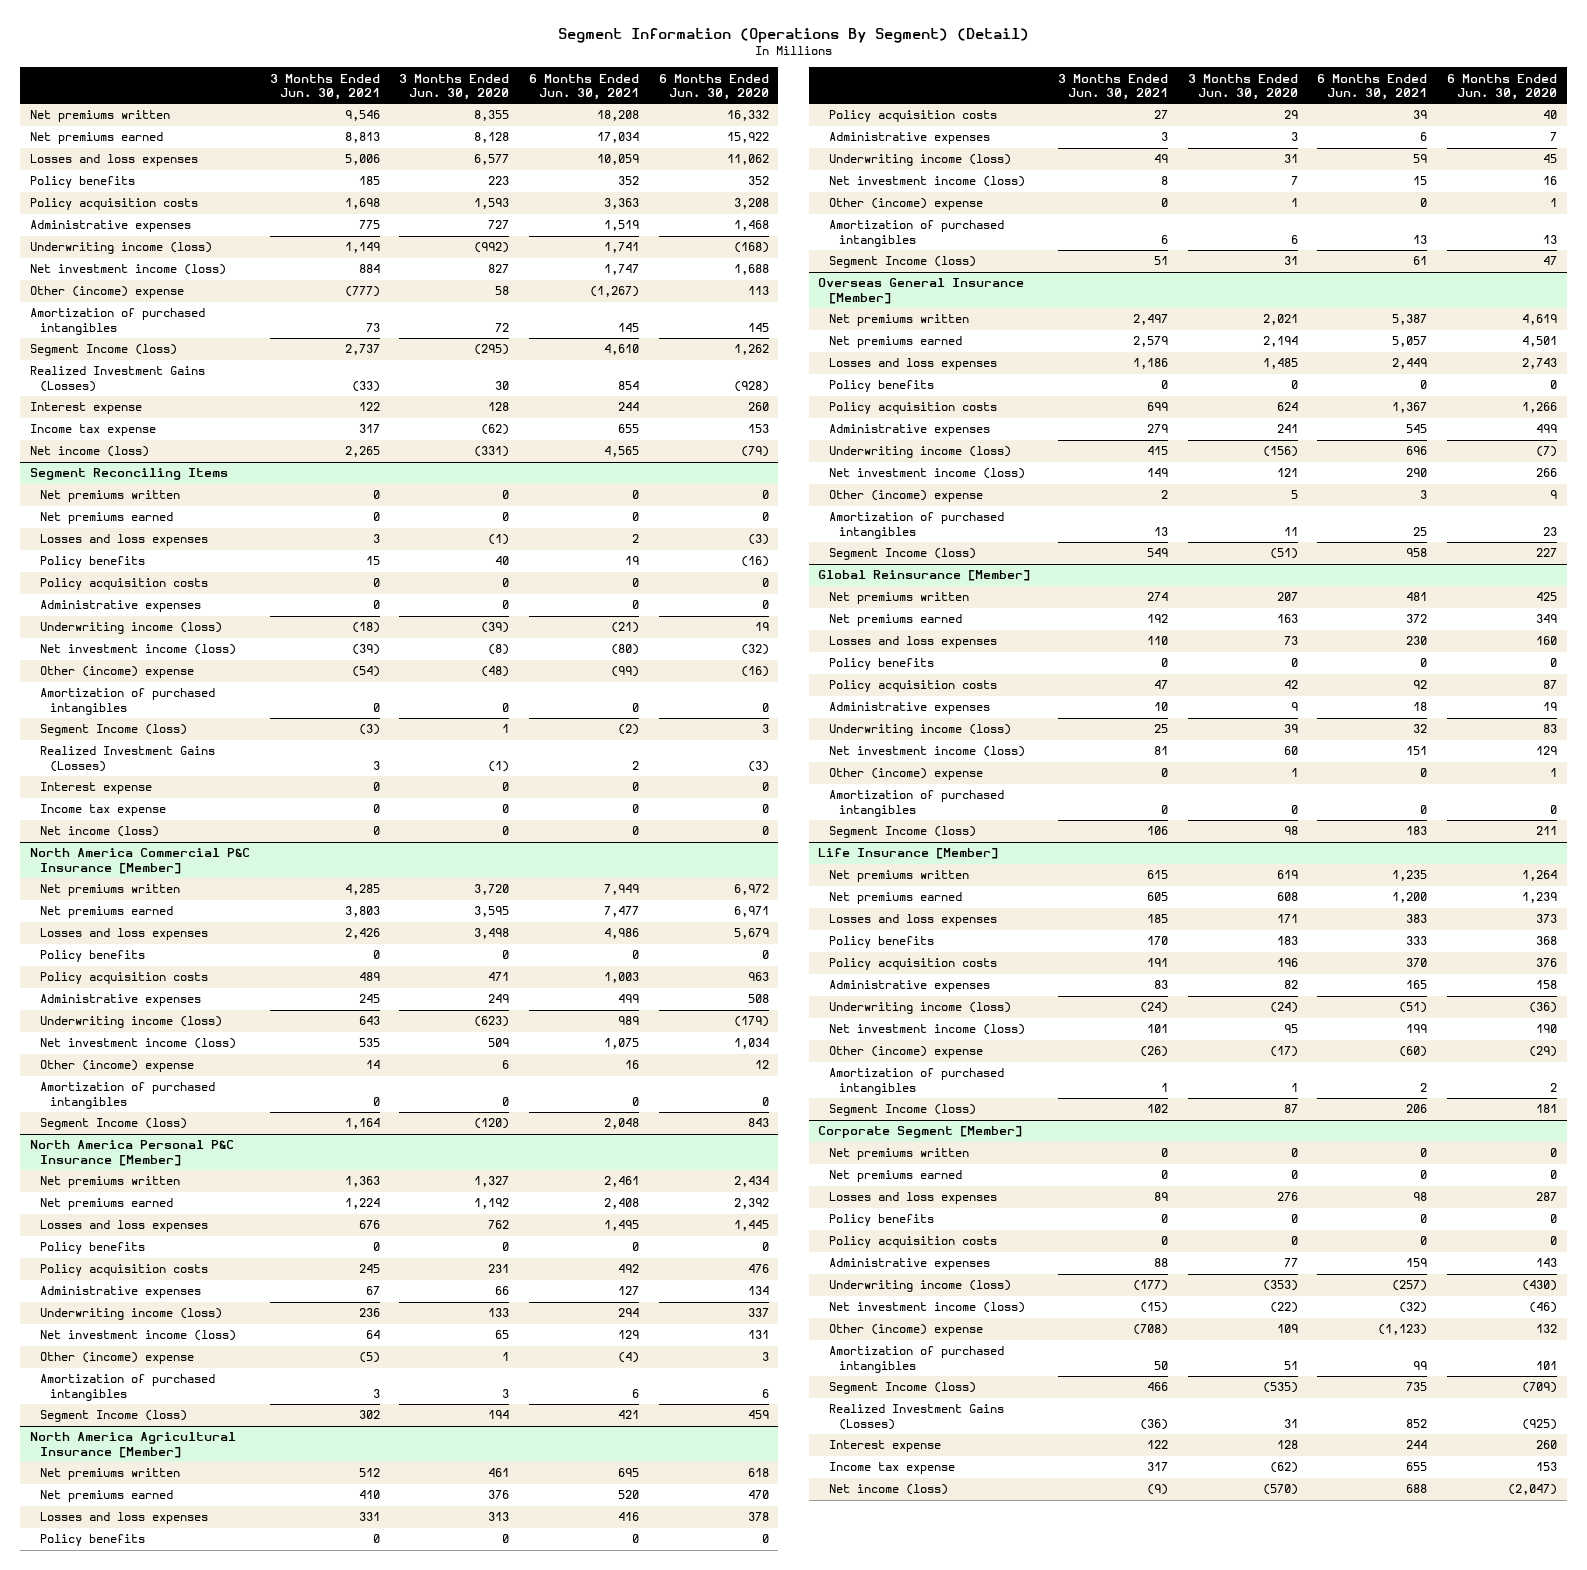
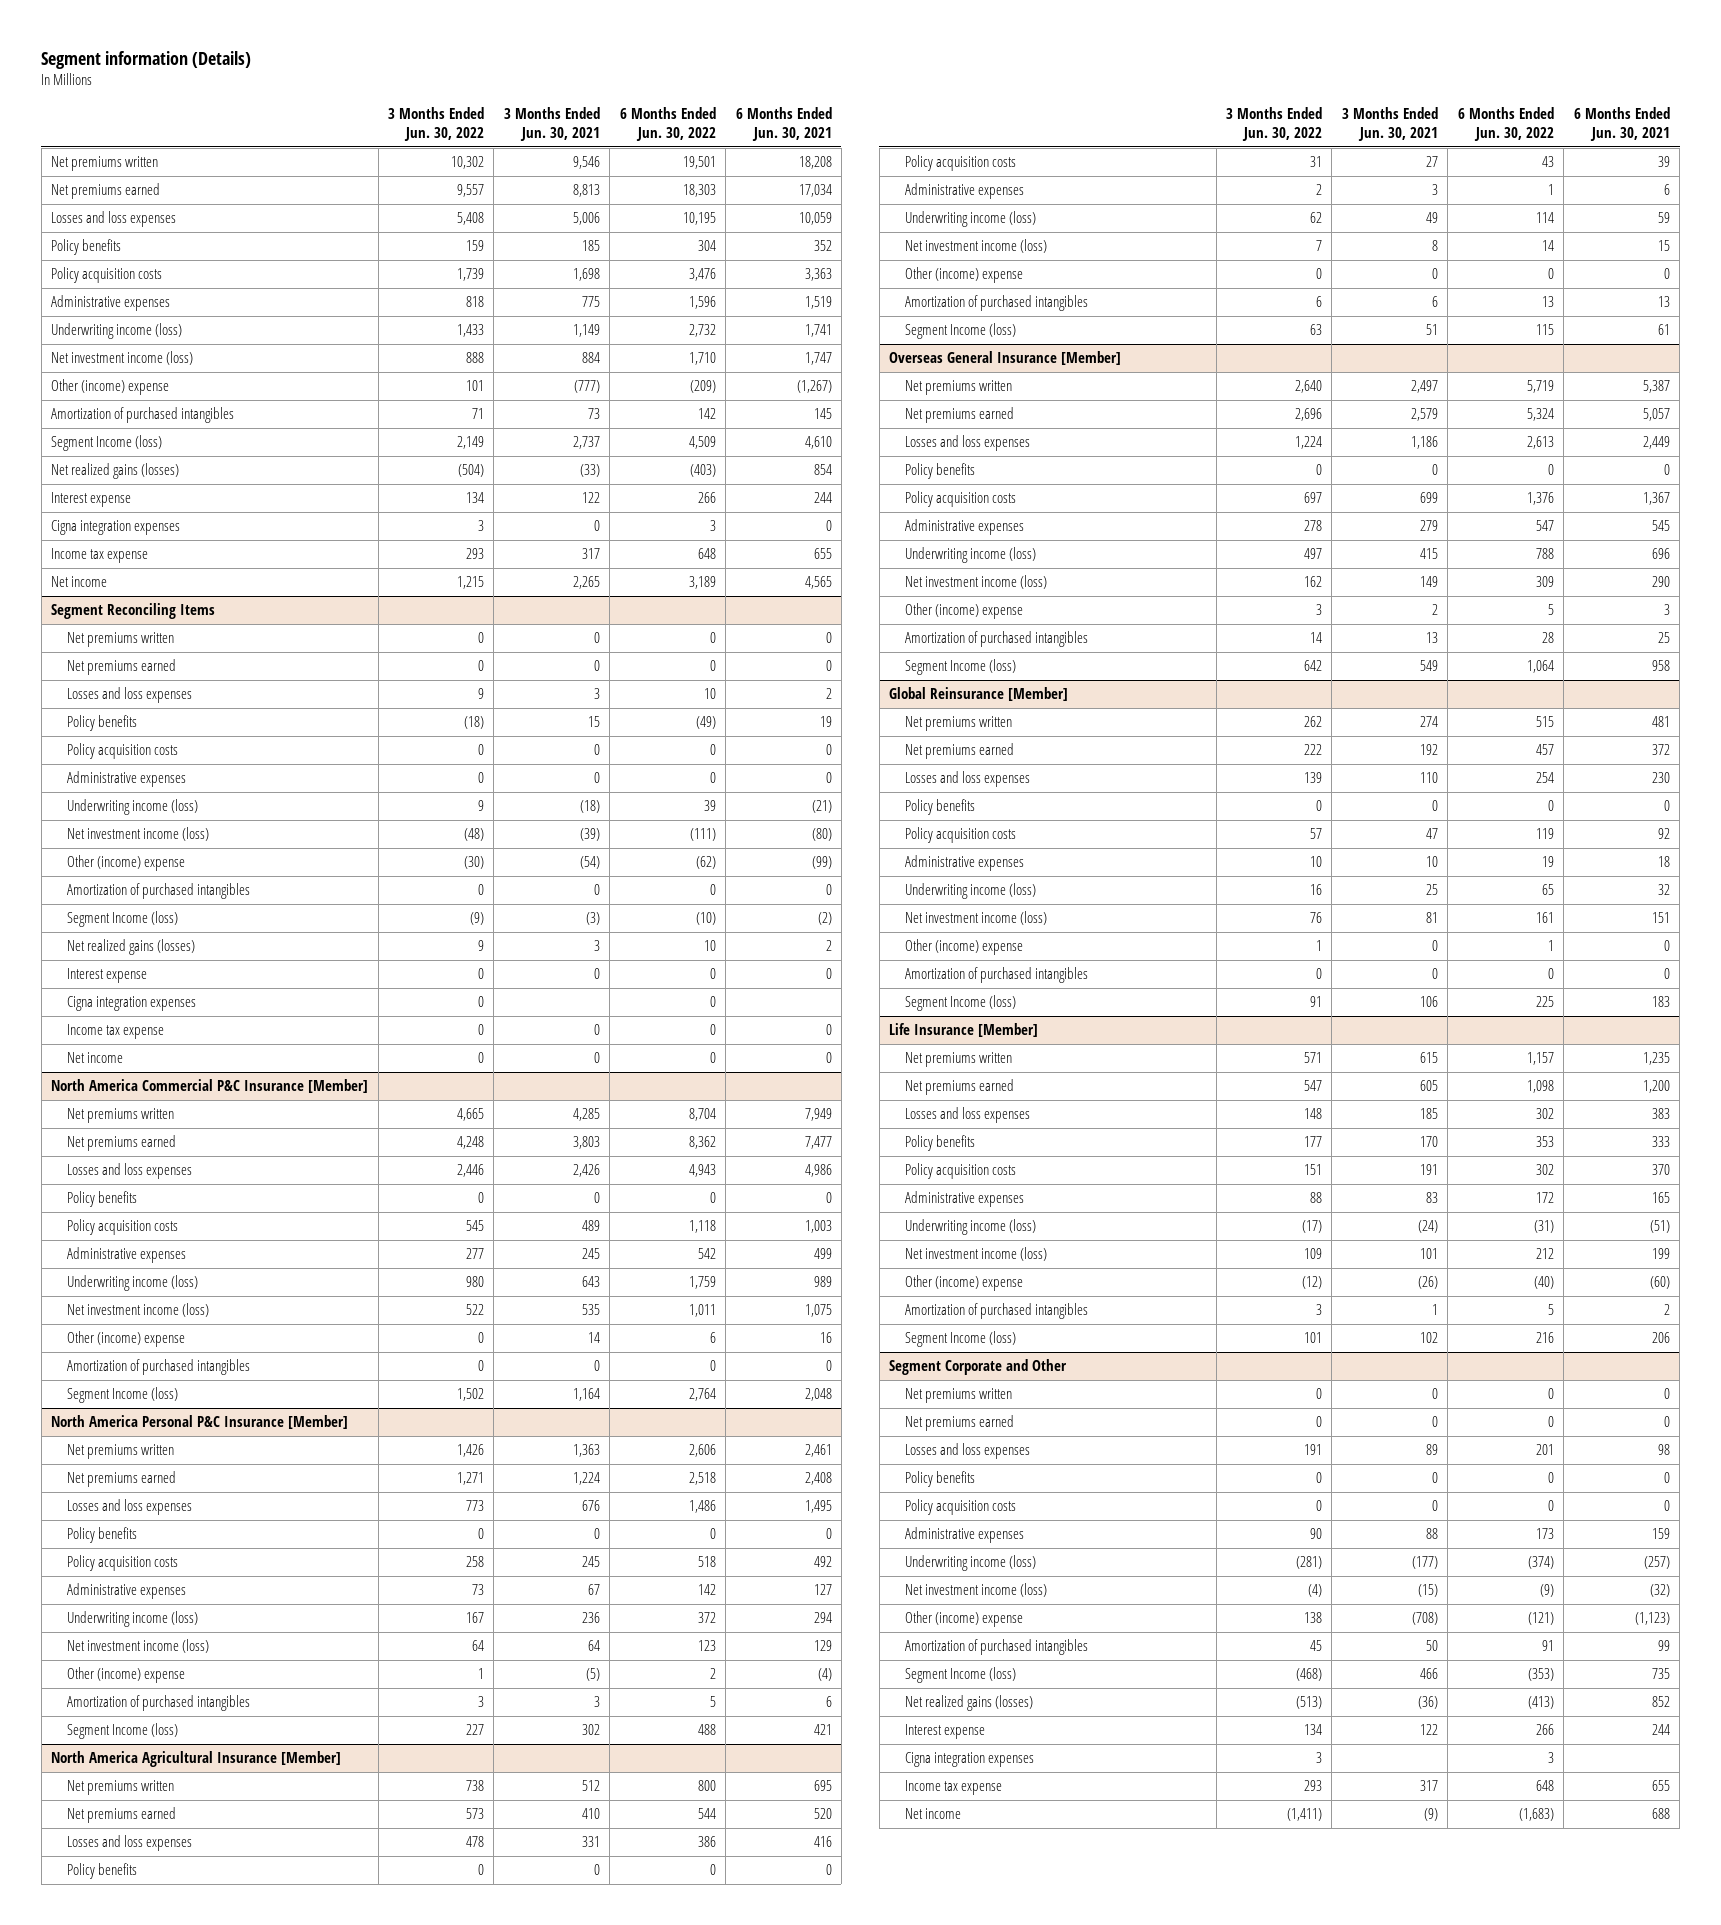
[557,27,1029,43] Segment Information (Operations By Segment) (Detail) -> [41,50,252,69] Segment information (Details)
[399,73,510,100] 3 Months Ended Jun. 30, 2020 -> none
[658,73,769,100] 6 Months Ended Jun. 30, 2020 -> none
none -> [387,107,484,142] 3 Months Ended Jun. 30, 2022
none -> [619,107,716,142] 6 Months Ended Jun. 30, 2022
[30,366,206,392] Realized Investment Gains (Losses) -> [51,463,180,480] Net realized gains (losses)
none -> [51,520,181,536] Cigna integration expenses
[30,446,150,458] Net income (loss) -> [51,576,108,588] Net income
[40,746,216,772] Realized Investment Gains (Losses) -> [66,939,195,956] Net realized gains (losses)
none -> [66,996,196,1012] Cigna integration expenses
[40,826,160,838] Net income (loss) -> [66,1052,123,1064] Net income
[818,1126,1023,1139] Corporate Segment [Member] -> none
none -> [889,1359,1068,1376] Segment Corporate and Other
[828,1404,1004,1430] Realized Investment Gains (Losses) -> [904,1695,1033,1712] Net realized gains (losses)
none -> [904,1752,1034,1768] Cigna integration expenses
[828,1484,948,1496] Net income (loss) -> [904,1808,961,1820] Net income

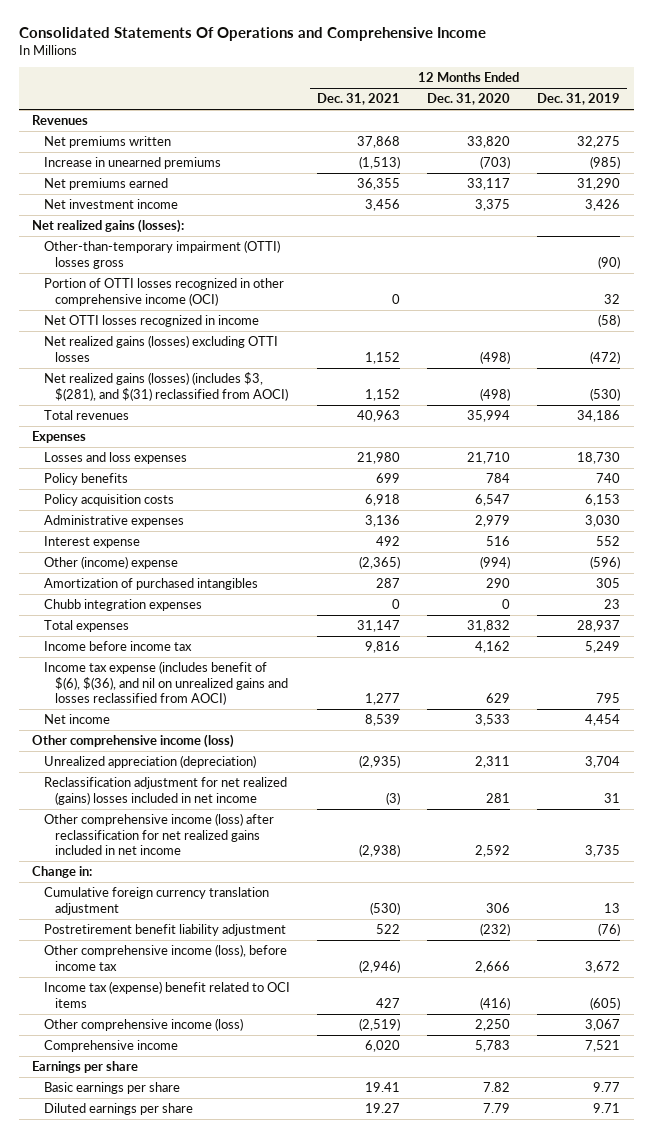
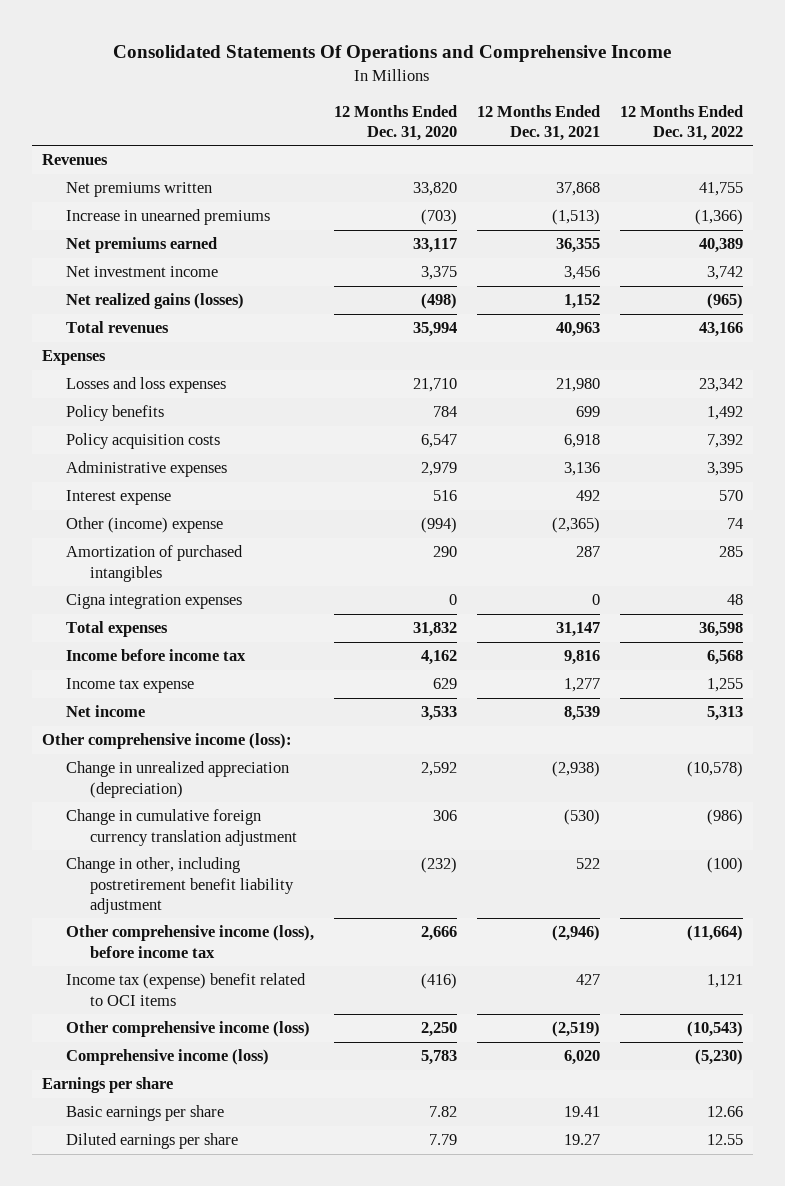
[537,93,621,106] Dec. 31, 2019 -> none
none -> [619,104,743,141] 12 Months Ended Dec. 31, 2022
[32,218,185,233] Net realized gains (losses): -> none
[43,239,280,269] Other-than-temporary impairment (OTTI) losses gross -> none
[43,277,284,306] Portion of OTTI losses recognized in other comprehensive income (OCI) -> none
[43,314,259,327] Net OTTI losses recognized in income -> none
[43,334,278,362] Net realized gains (losses) excluding OTTI losses -> none
[43,371,288,401] Net realized gains (losses) (includes $3, $(281), and $(31) reclassified from AOCI) -> [66,293,245,310] Net realized gains (losses)
[43,598,202,611] Chubb integration expenses -> [66,594,243,610] Cigna integration expenses
[43,660,288,706] Income tax expense (includes benefit of $(6), $(36), and nil on unrealized gains and losses reclassified from AOCI) -> [66,678,195,694] Income tax expense
[43,754,256,768] Unrealized appreciation (depreciation) -> none
[43,776,287,805] Reclassification adjustment for net realized (gains) losses included in net income -> none
[32,865,93,878] Change in: -> none
[32,733,235,748] Other comprehensive income (loss) -> [42,733,293,750] Other comprehensive income (loss):
[43,812,274,856] Other comprehensive income (loss) after reclassification for net realized gains included in net income -> [66,761,290,798] Change in unrealized appreciation (depreciation)
[43,886,269,915] Cumulative foreign currency translation adjustment -> [66,809,298,846] Change in cumulative foreign currency translation adjustment
[43,923,286,936] Postretirement benefit liability adjustment -> [66,857,295,914] Change in other, including postretirement benefit liability adjustment
[43,1039,178,1052] Comprehensive income -> [66,1049,270,1066] Comprehensive income (loss)

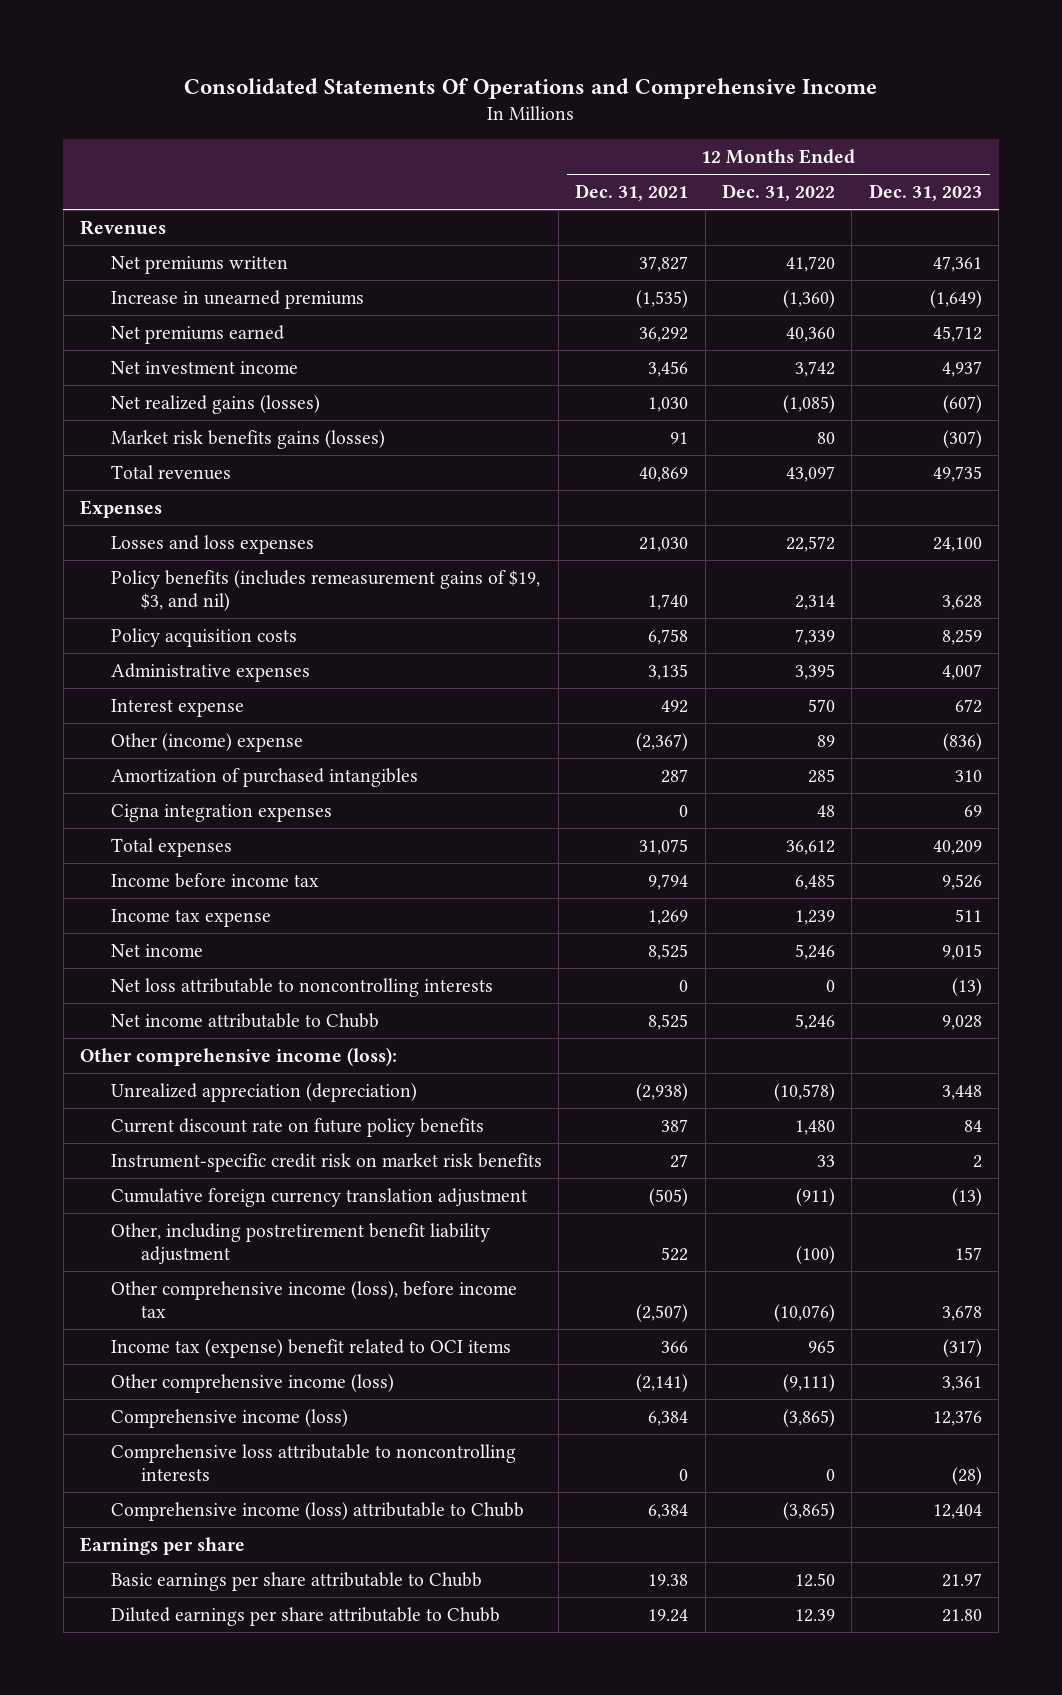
[334,104,458,141] 12 Months Ended Dec. 31, 2020 -> none
none -> [868,183,982,201] Dec. 31, 2023
[555,182,600,197] 37,868 -> [639,255,689,272] 37,827
[698,182,743,197] 41,755 -> [785,255,835,272] 41,720
[551,209,600,226] (1,513) -> [636,289,689,308] (1,535)
[694,209,743,226] (1,366) -> [782,289,835,308] (1,360)
[555,238,600,254] 36,355 -> [639,326,689,342] 36,292
[698,238,743,254] 40,389 -> [785,326,835,342] 40,360
[563,294,600,310] 1,152 -> [648,396,689,412] 1,030
[706,293,743,310] (965) -> [782,394,835,413] (1,085)
none -> [110,429,385,449] Market risk benefits gains (losses)
[555,322,600,338] 40,963 -> [639,466,689,482] 40,869
[698,322,743,338] 43,166 -> [785,465,835,482] 43,097
[555,378,600,393] 21,980 -> [639,536,689,552] 21,030
[698,378,743,393] 23,342 -> [785,535,835,552] 22,572
[66,405,165,422] Policy benefits -> [110,569,540,612] Policy benefits (includes remeasurement gains of $19, $3, and nil)
[575,406,600,418] 699 -> [648,594,689,611] 1,740
[706,406,743,421] 1,492 -> [794,595,835,611] 2,314
[563,434,600,449] 6,918 -> [648,628,689,645] 6,758
[706,434,743,449] 7,392 -> [794,628,835,645] 7,339
[563,462,600,477] 3,136 -> [648,663,689,680] 3,135
[551,517,600,534] (2,365) -> [636,732,689,751] (2,367)
[726,518,743,530] 74 -> [816,734,835,747] 89
[555,622,600,638] 31,147 -> [639,838,689,855] 31,075
[698,622,743,638] 36,598 -> [785,839,835,855] 36,612
[563,650,600,666] 9,816 -> [648,873,689,890] 9,794
[706,650,743,666] 6,568 -> [794,873,835,890] 6,485
[563,678,600,693] 1,277 -> [648,909,689,925] 1,269
[706,678,743,693] 1,255 -> [794,909,835,925] 1,239
[563,706,600,722] 8,539 -> [648,943,689,960] 8,525
[706,706,743,722] 5,313 -> [794,943,835,960] 5,246
none -> [110,977,493,997] Net loss attributable to noncontrolling interests
none -> [110,1012,379,1028] Net income attributable to Chubb
[66,761,290,798] Change in unrealized appreciation (depreciation) -> [110,1082,417,1102] Unrealized appreciation (depreciation)
none -> [110,1117,484,1137] Current discount rate on future policy benefits
none -> [110,1152,542,1172] Instrument-specific credit risk on market risk benefits
[66,809,298,846] Change in cumulative foreign currency translation adjustment -> [110,1187,527,1207] Cumulative foreign currency translation adjustment
[563,809,600,826] (530) -> [649,1187,689,1206] (505)
[706,809,743,826] (986) -> [795,1187,835,1206] (911)
[66,857,295,914] Change in other, including postretirement benefit liability adjustment -> [110,1222,490,1265] Other, including postretirement benefit liability adjustment
[551,925,600,942] (2,946) -> [636,1304,689,1323] (2,507)
[686,925,743,942] (11,664) -> [773,1304,835,1323] (10,076)
[575,974,600,986] 427 -> [661,1340,689,1353] 366
[706,974,743,989] 1,121 -> [807,1339,835,1353] 965
[551,1021,600,1038] (2,519) -> [636,1373,689,1392] (2,141)
[686,1021,743,1038] (10,543) -> [782,1373,835,1392] (9,111)
[563,1050,600,1066] 6,020 -> [648,1410,689,1426] 6,384
[694,1049,743,1066] (5,230) -> [782,1408,835,1427] (3,865)
none -> [110,1443,516,1482] Comprehensive loss attributable to noncontrolling interests
none -> [110,1501,524,1521] Comprehensive income (loss) attributable to Chubb
[66,1105,225,1122] Basic earnings per share -> [110,1571,482,1591] Basic earnings per share attributable to Chubb
[563,1106,600,1118] 19.41 -> [648,1573,689,1586] 19.38
[706,1106,743,1118] 12.66 -> [794,1572,835,1587] 12.50
[66,1133,239,1150] Diluted earnings per share -> [110,1606,500,1626] Diluted earnings per share attributable to Chubb
[563,1134,600,1146] 19.27 -> [648,1608,689,1622] 19.24
[706,1134,743,1146] 12.55 -> [794,1608,835,1622] 12.39

